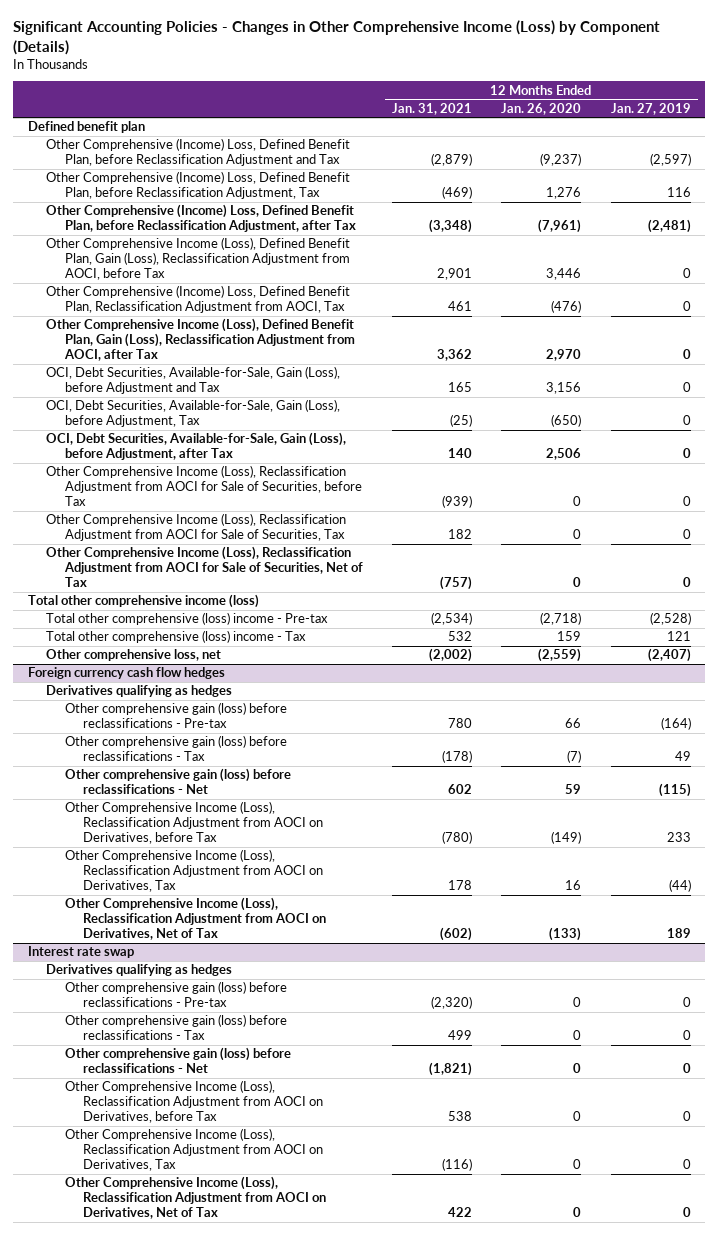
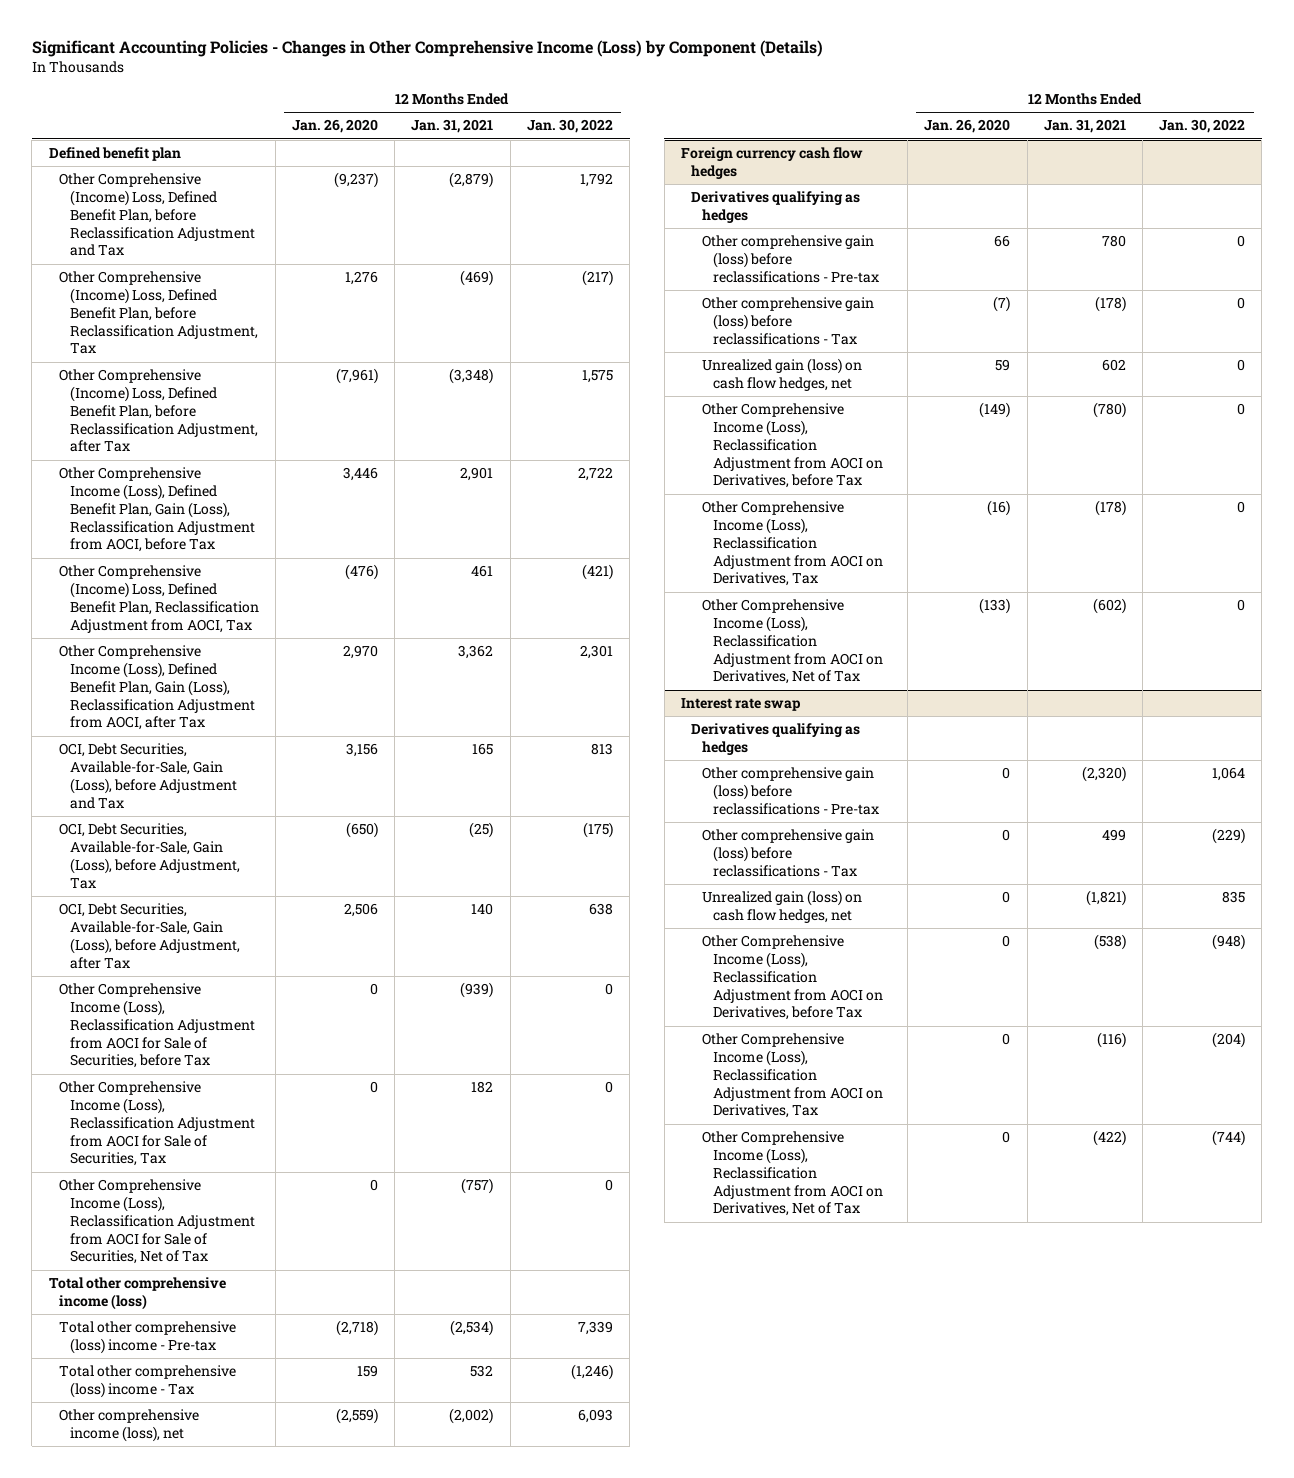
[610,102,691,115] Jan. 27, 2019 -> none
none -> [526,119,613,134] Jan. 30, 2022
[46,649,222,662] Other comprehensive loss, net -> [59,1409,200,1442] Other comprehensive income (loss), net
[64,768,291,795] Other comprehensive gain (loss) before reclassifications - Net -> [701,358,862,391] Unrealized gain (loss) on cash flow hedges, net
[448,880,473,891] 178 -> [1094,500,1126,517] (178)
[565,880,582,891] 16 -> [987,500,1011,517] (16)
[64,1047,291,1074] Other comprehensive gain (loss) before reclassifications - Net -> [701,890,862,923] Unrealized gain (loss) on cash flow hedges, net
[448,1111,473,1122] 538 -> [1093,934,1126,951] (538)
[448,1207,473,1218] 422 -> [1092,1130,1126,1147] (422)

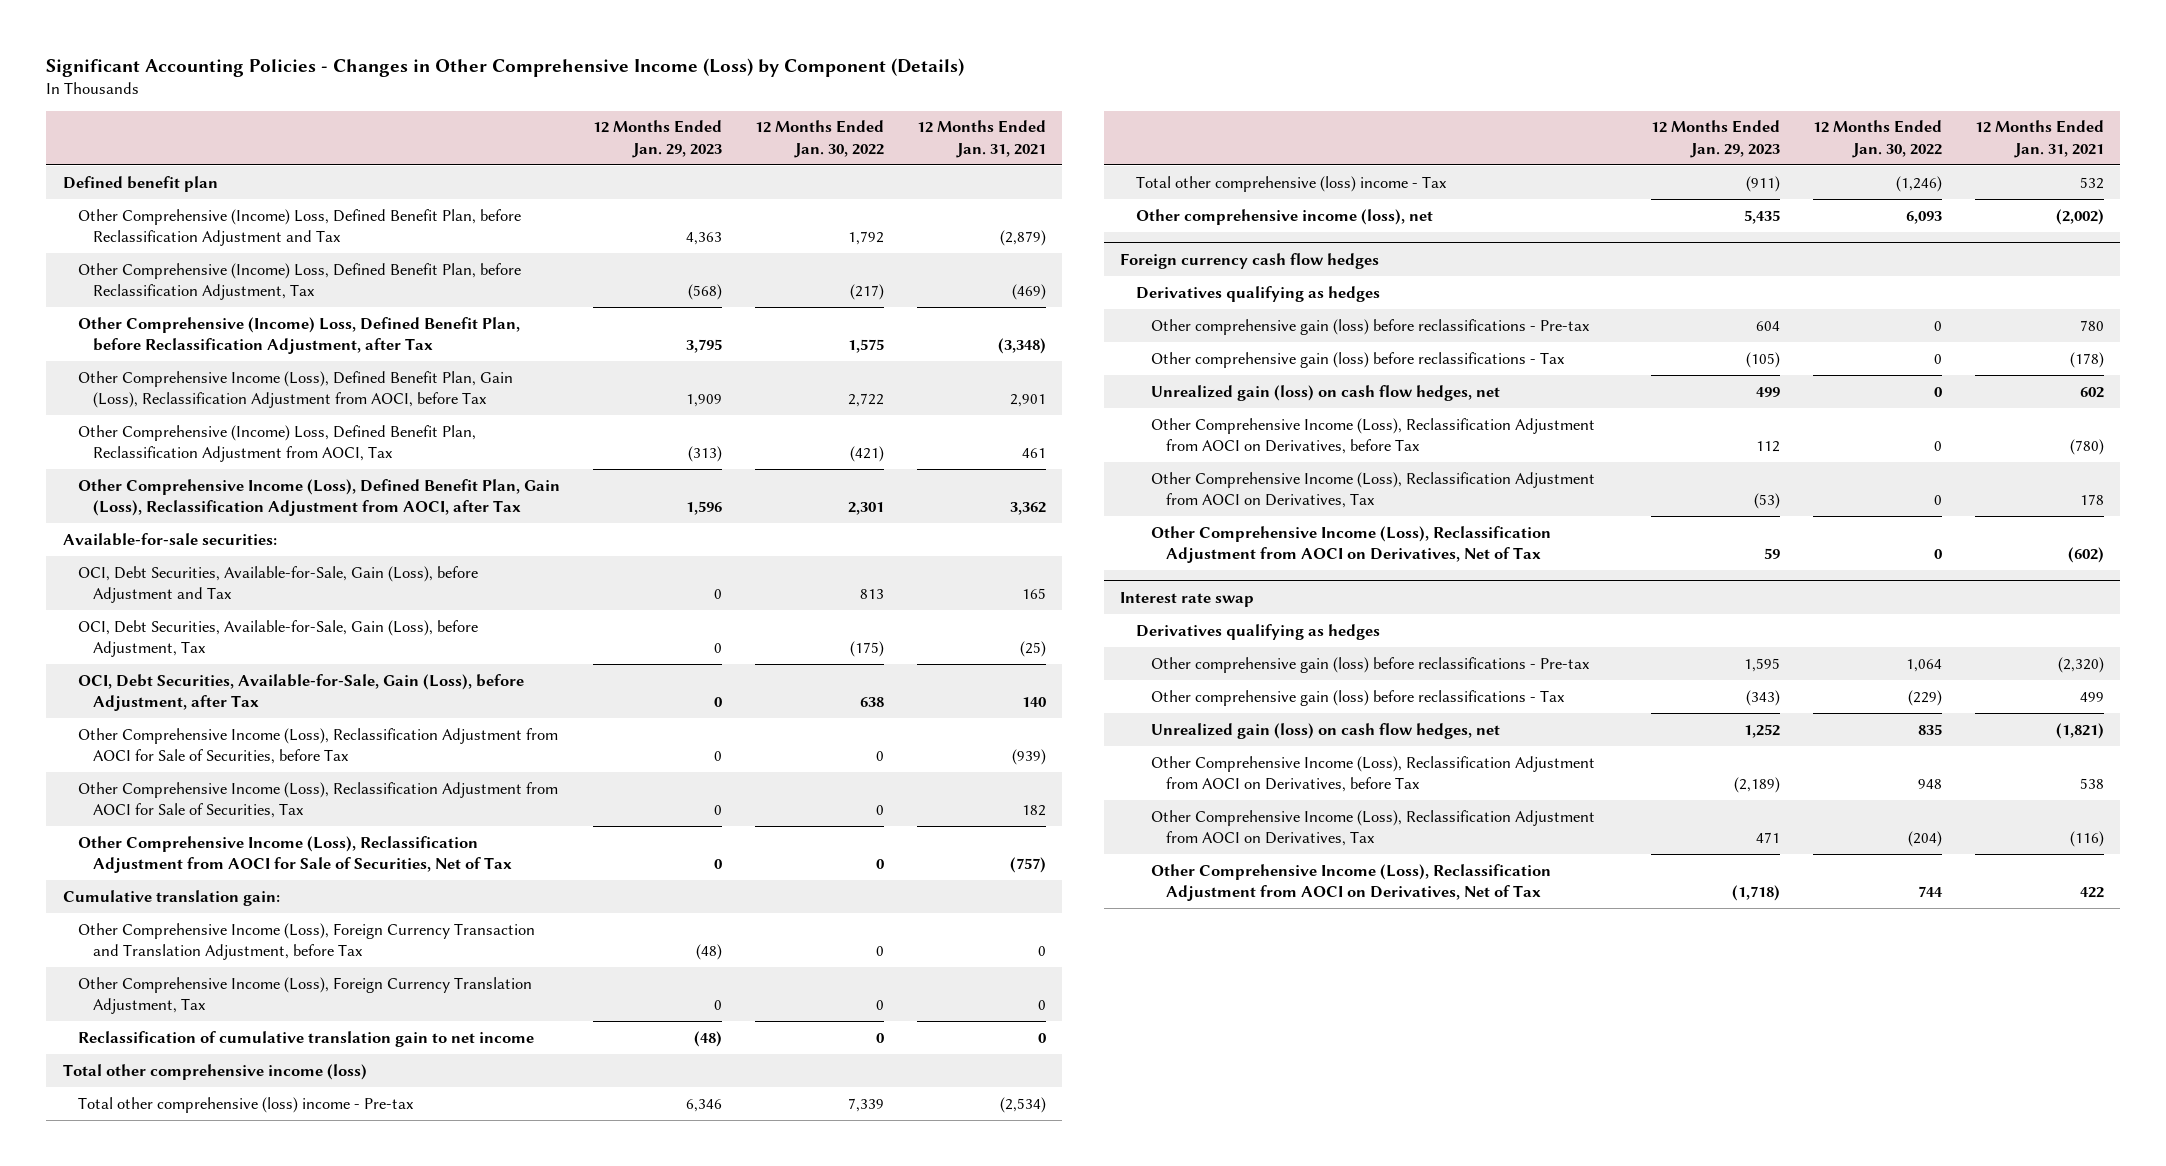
[292,119,379,134] Jan. 26, 2020 -> none
none -> [592,120,722,158] 12 Months Ended Jan. 29, 2023
none -> [62,532,277,546] Available-for-sale securities:
none -> [62,889,280,906] Cumulative translation gain:
none -> [77,922,535,961] Other Comprehensive Income (Loss), Foreign Currency Transaction and Translation Adjustment, before Tax
none -> [77,976,532,1015] Other Comprehensive Income (Loss), Foreign Currency Translation Adjustment, Tax
none -> [77,1030,534,1047] Reclassification of cumulative translation gain to net income
[1094,500,1126,517] (178) -> [2079,494,2104,506] 178
[1093,934,1126,951] (538) -> [2079,778,2104,790] 538
[1212,934,1246,951] (948) -> [1917,779,1942,790] 948
[1092,1130,1126,1147] (422) -> [2079,887,2104,899] 422
[1212,1130,1246,1147] (744) -> [1917,886,1943,898] 744

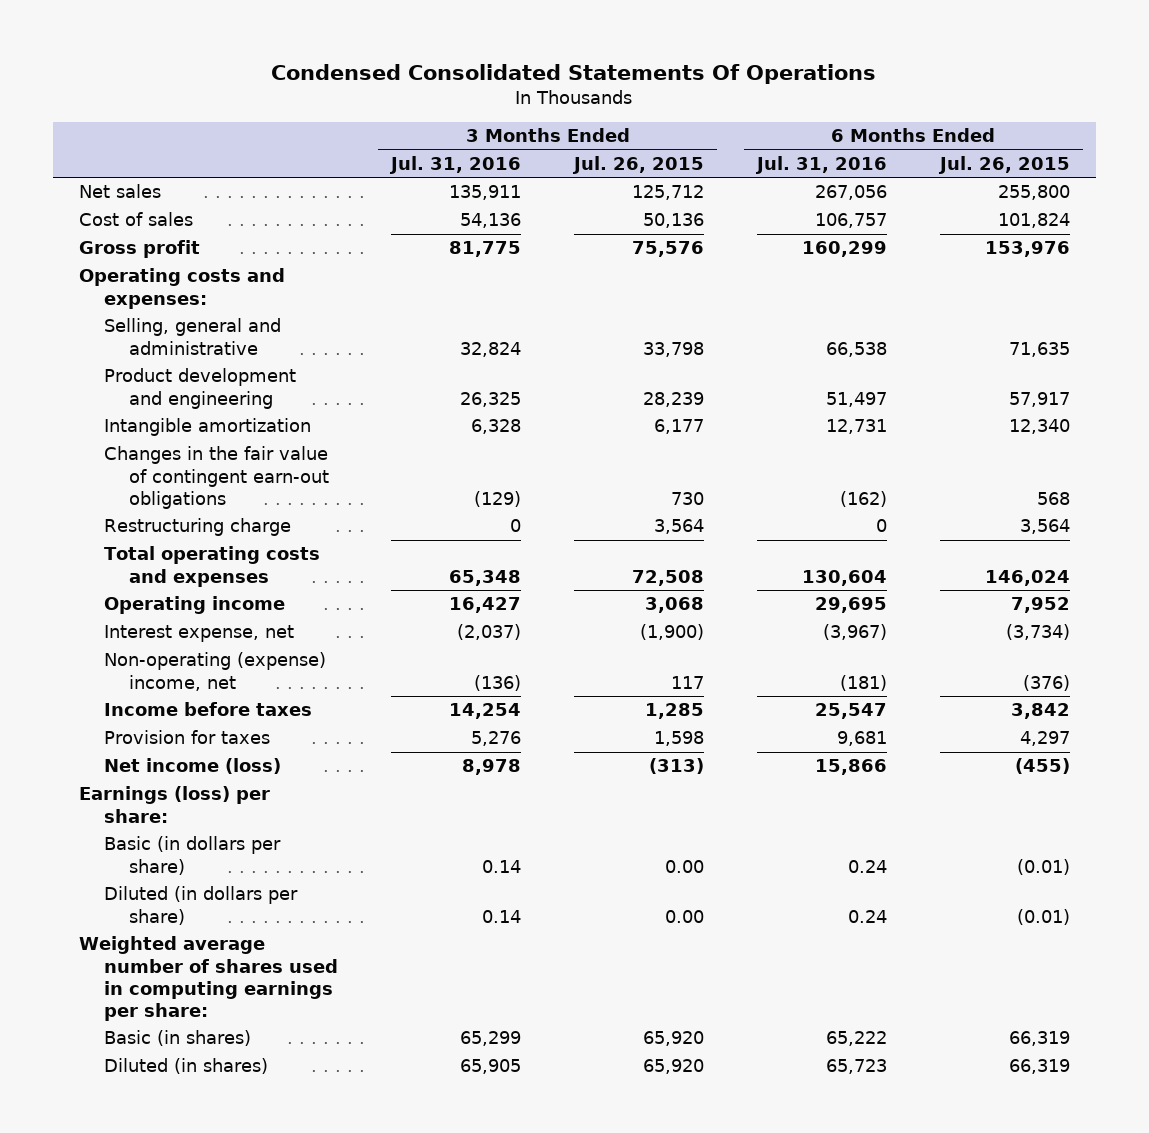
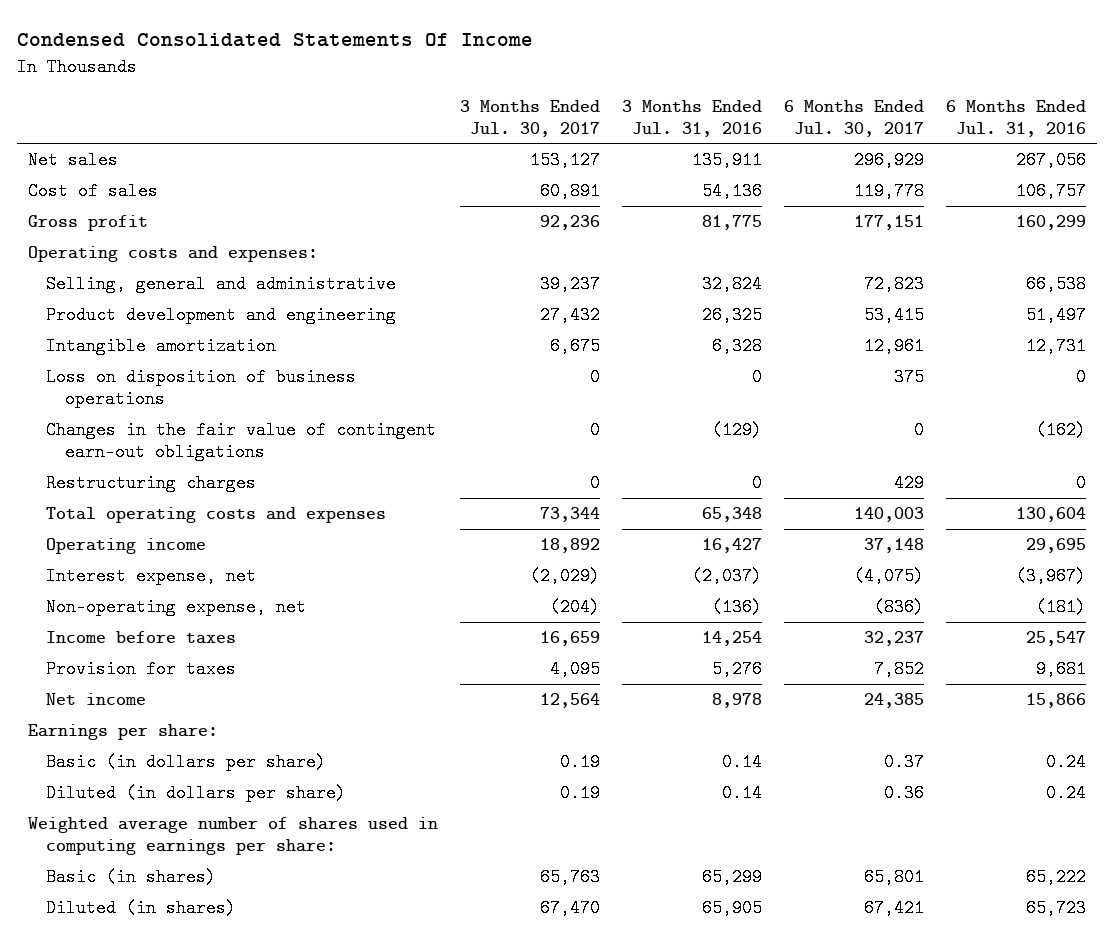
[271,64,877,85] Condensed Consolidated Statements Of Operations -> [16,32,533,47] Condensed Consolidated Statements Of Income
[572,155,705,174] Jul. 26, 2015 -> none
[937,155,1070,174] Jul. 26, 2015 -> none
none -> [459,99,600,137] 3 Months Ended Jul. 30, 2017
none -> [783,99,924,137] 6 Months Ended Jul. 30, 2017
none -> [46,368,357,409] Loss on disposition of business operations
[104,518,292,537] Restructuring charge -> [46,474,257,493] Restructuring charges
[104,652,327,691] Non-operating (expense) income, net -> [46,598,307,617] Non-operating expense, net
[104,758,282,775] Net income (loss) -> [46,693,147,706] Net income
[79,786,271,823] Earnings (loss) per share: -> [27,724,218,741] Earnings per share:

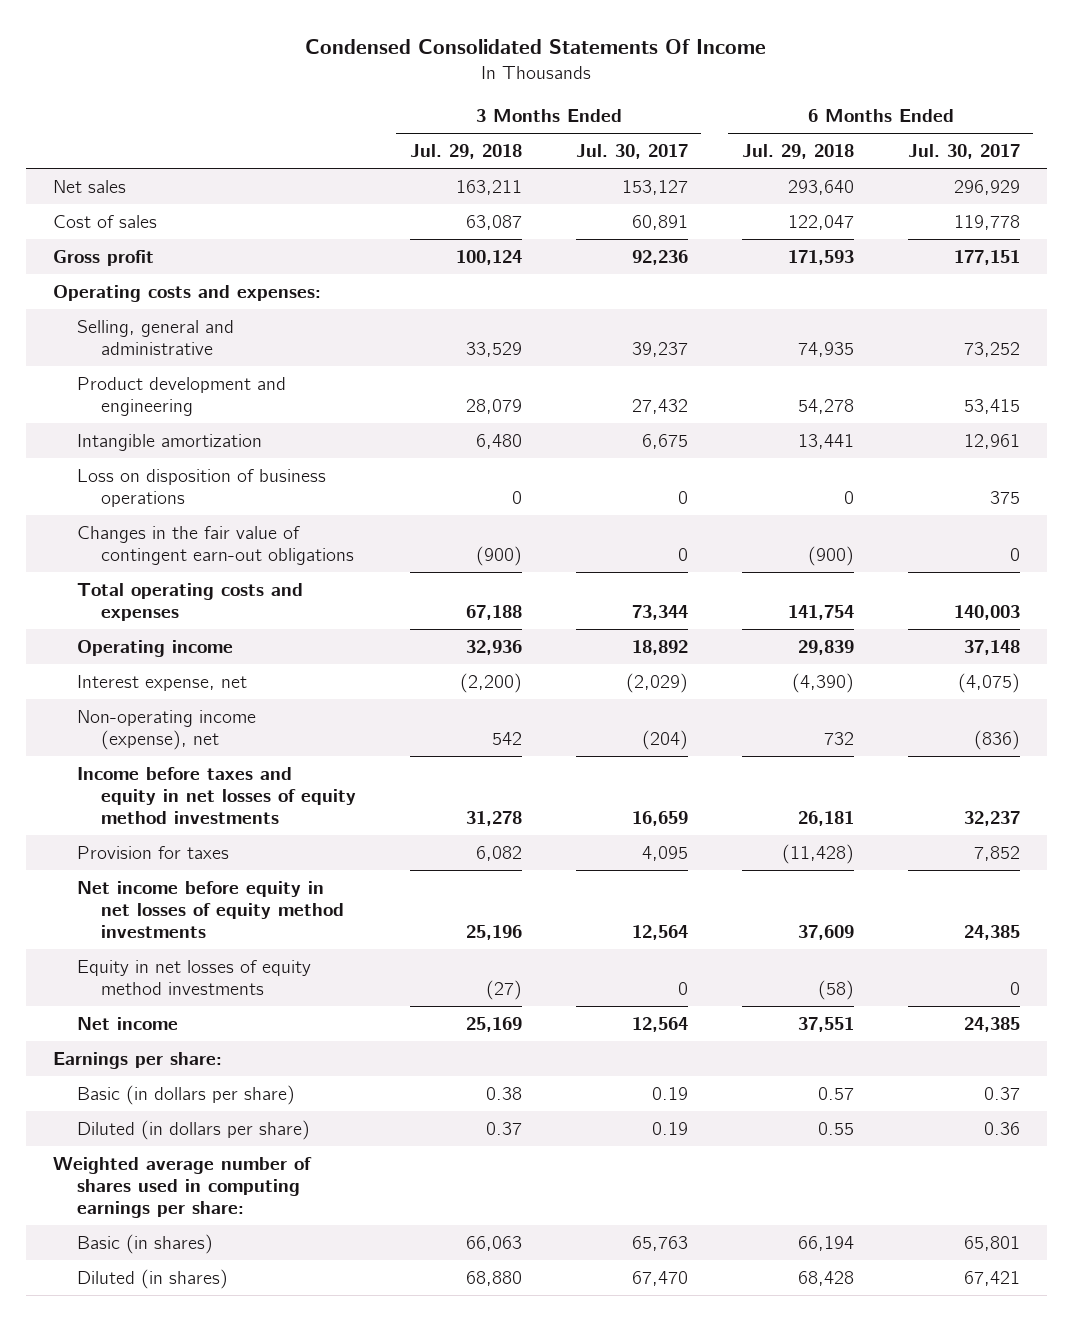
[621,99,762,137] 3 Months Ended Jul. 31, 2016 -> none
[945,99,1086,137] 6 Months Ended Jul. 31, 2016 -> none
none -> [409,144,522,160] Jul. 29, 2018
none -> [741,144,854,160] Jul. 29, 2018
[863,275,924,294] 72,823 -> [963,341,1020,357] 73,252
[46,474,257,493] Restructuring charges -> none
[46,598,307,617] Non-operating expense, net -> [76,710,256,750] Non-operating income (expense), net
[46,631,237,645] Income before taxes -> [76,767,356,824] Income before taxes and equity in net losses of equity method investments
none -> [76,881,344,938] Net income before equity in net losses of equity method investments
none -> [76,960,311,995] Equity in net losses of equity method investments

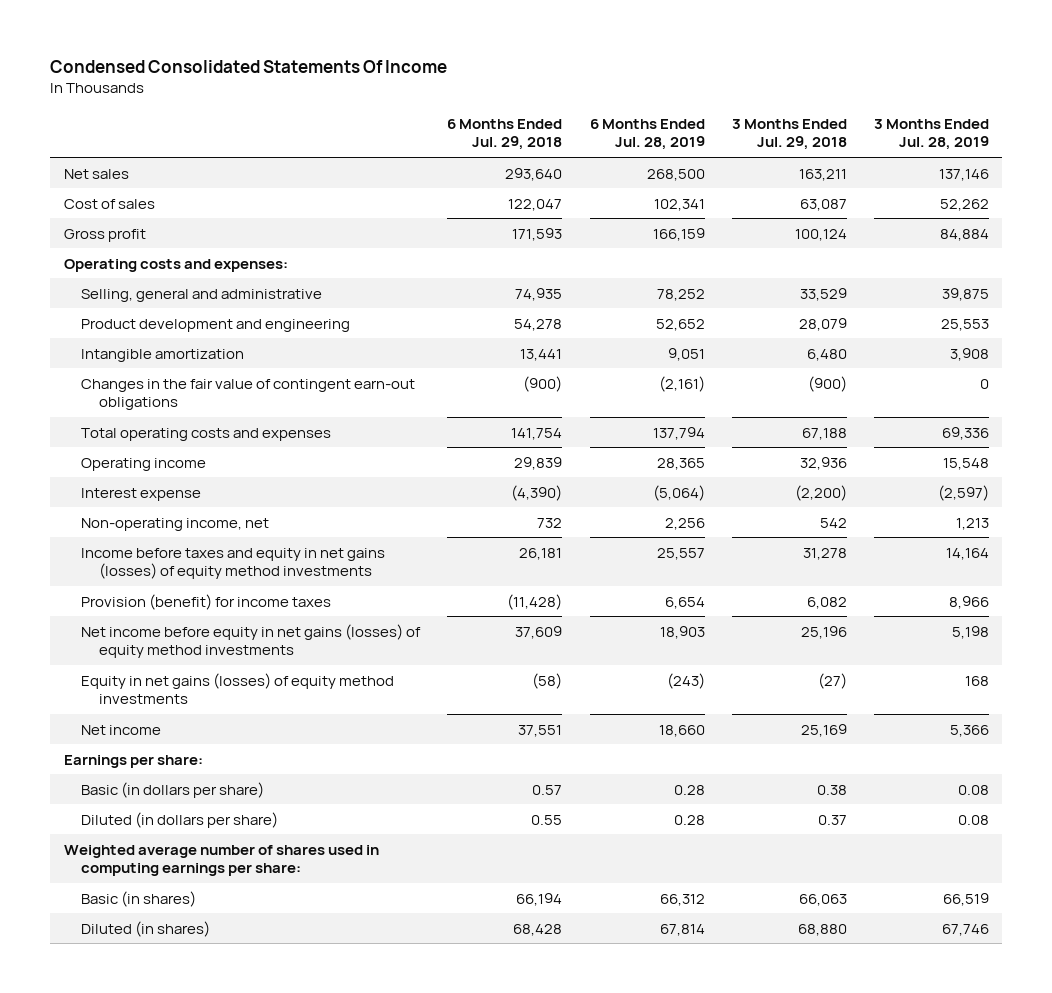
[575,144,688,160] Jul. 30, 2017 -> none
[907,144,1020,160] Jul. 30, 2017 -> none
none -> [589,119,705,151] 6 Months Ended Jul. 28, 2019
none -> [873,119,989,151] 3 Months Ended Jul. 28, 2019
[76,469,326,507] Loss on disposition of business operations -> none
[76,675,247,692] Interest expense, net -> [81,487,202,501] Interest expense
[76,710,256,750] Non-operating income (expense), net -> [81,517,270,531] Non-operating income, net
[76,767,356,824] Income before taxes and equity in net losses of equity method investments -> [81,547,386,580] Income before taxes and equity in net gains (losses) of equity method investments
[76,846,229,860] Provision for taxes -> [81,593,332,610] Provision (benefit) for income taxes
[76,881,344,938] Net income before equity in net losses of equity method investments -> [81,623,422,659] Net income before equity in net gains (losses) of equity method investments
[76,960,311,995] Equity in net losses of equity method investments -> [81,672,395,705] Equity in net gains (losses) of equity method investments

